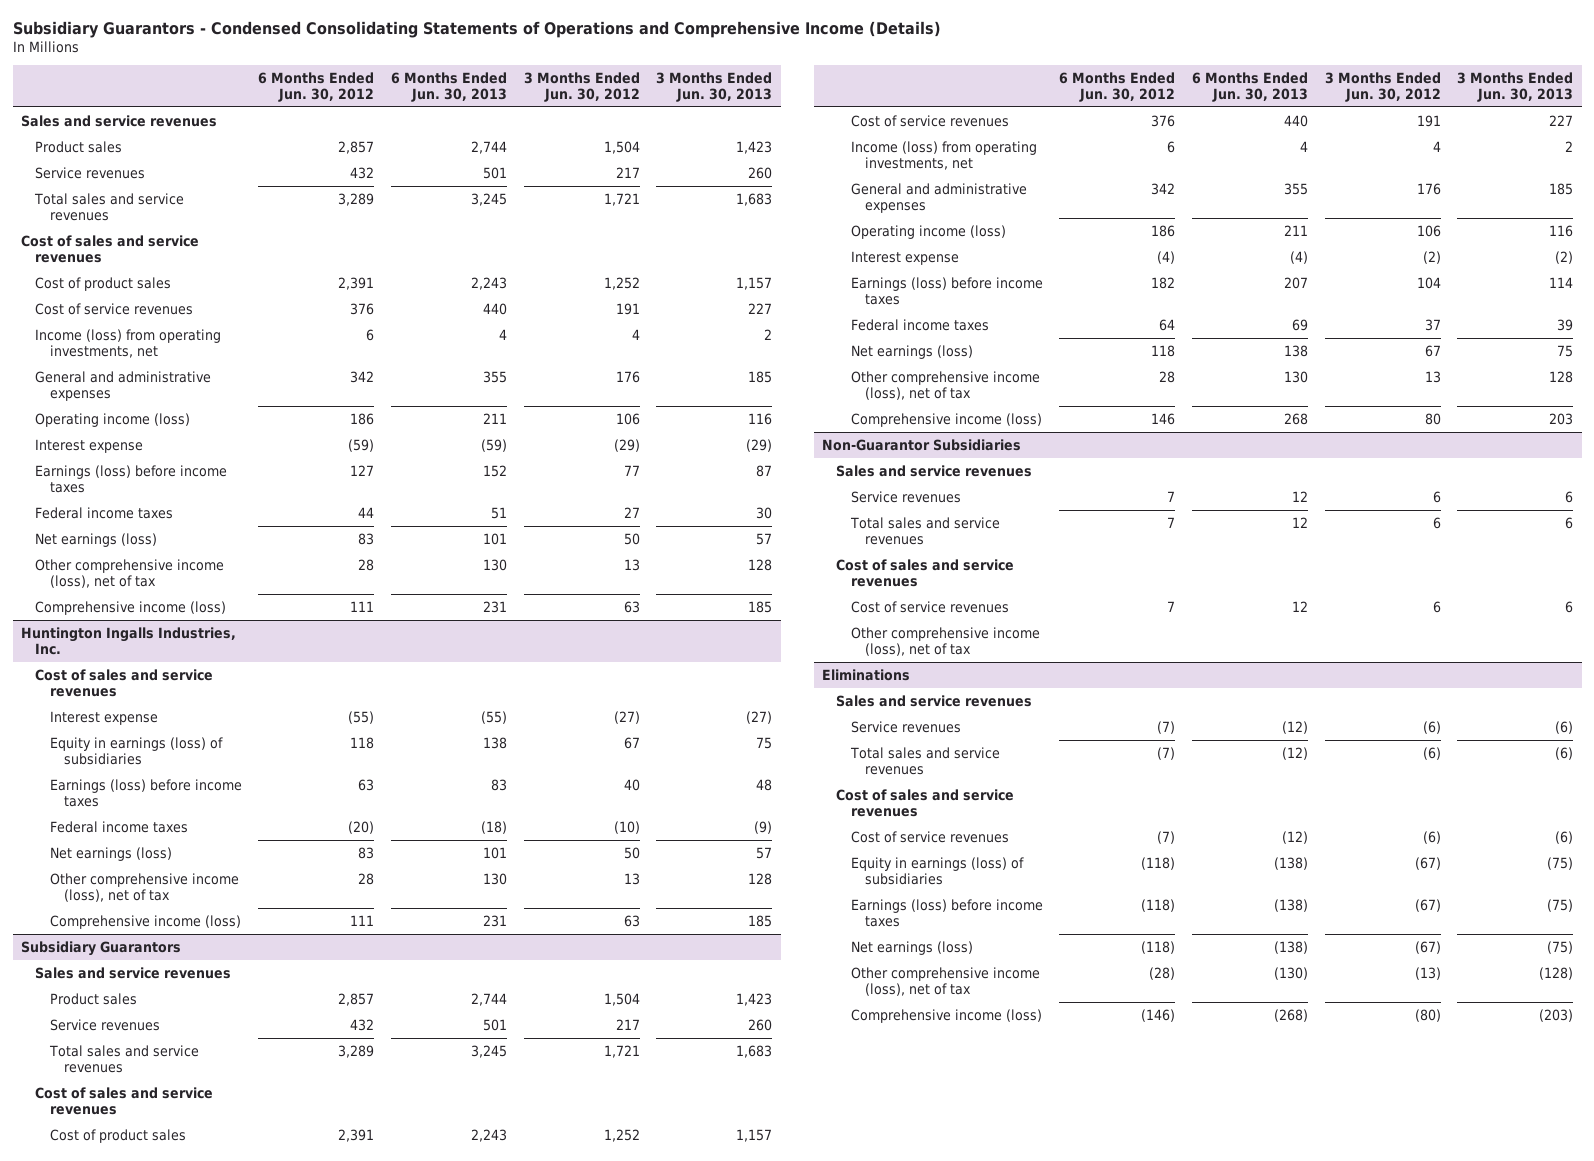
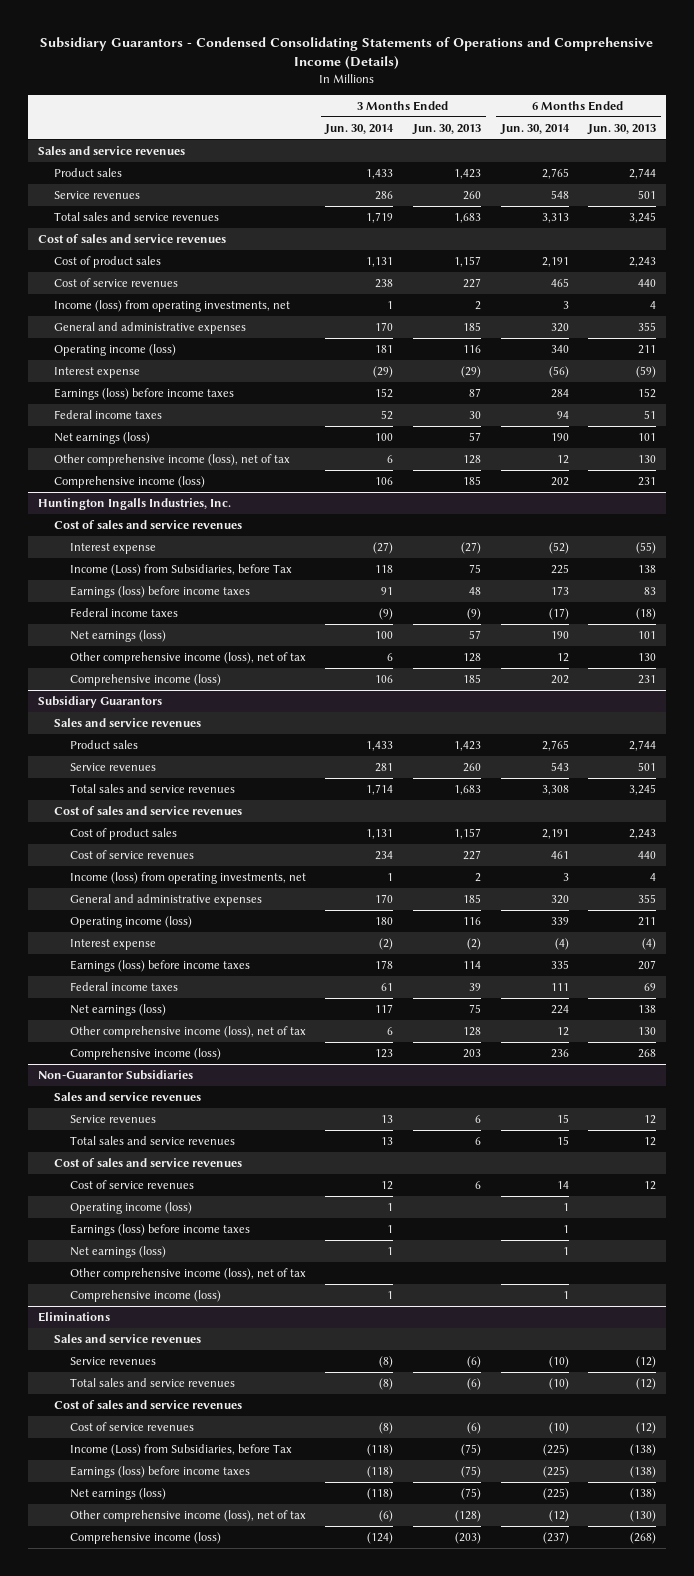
[258,71,375,102] 6 Months Ended Jun. 30, 2012 -> none
[523,71,640,102] 3 Months Ended Jun. 30, 2012 -> none
none -> [324,123,395,135] Jun. 30, 2014
none -> [499,123,570,135] Jun. 30, 2014
[49,736,223,765] Equity in earnings (loss) of subsidiaries -> [69,563,292,576] Income (Loss) from Subsidiaries, before Tax
none -> [69,1201,192,1214] Operating income (loss)
none -> [69,1223,250,1236] Earnings (loss) before income taxes
none -> [69,1245,166,1258] Net earnings (loss)
none -> [69,1289,221,1302] Comprehensive income (loss)
[850,856,1024,885] Equity in earnings (loss) of subsidiaries -> [69,1443,292,1456] Income (Loss) from Subsidiaries, before Tax

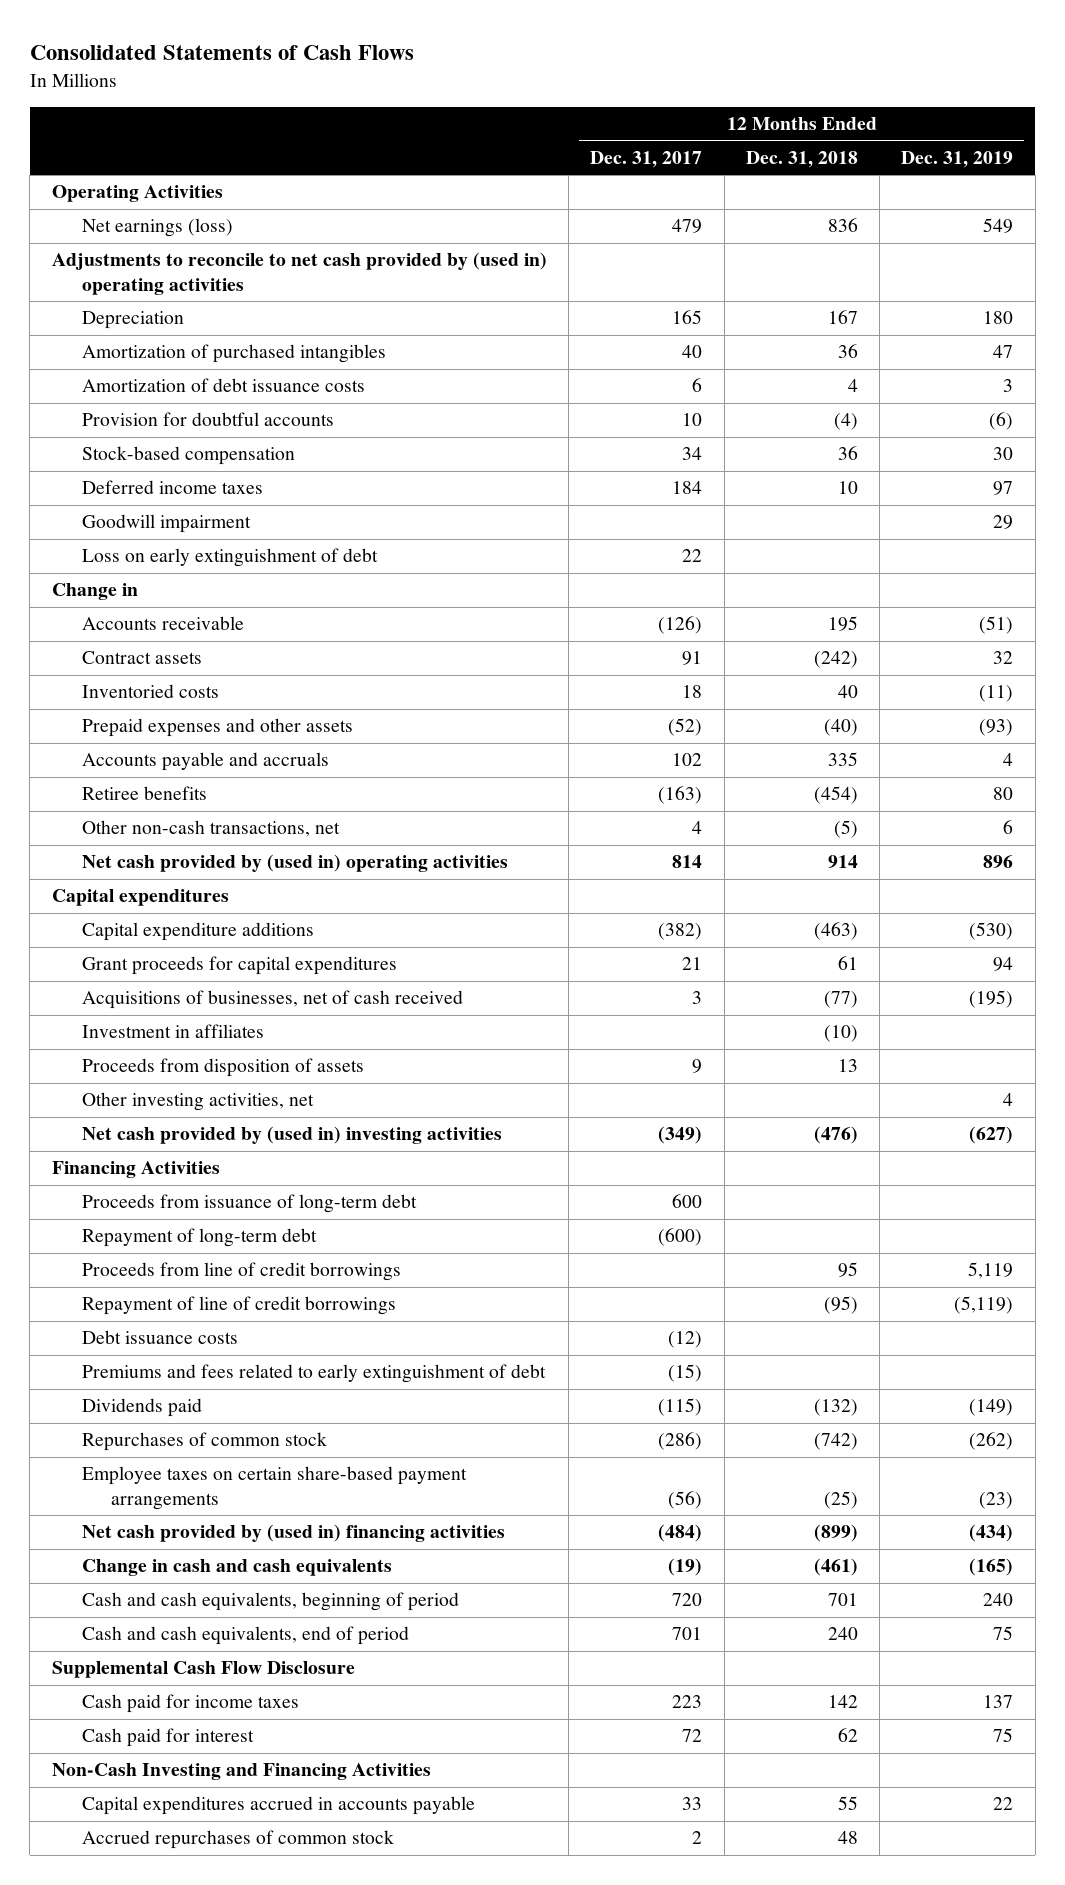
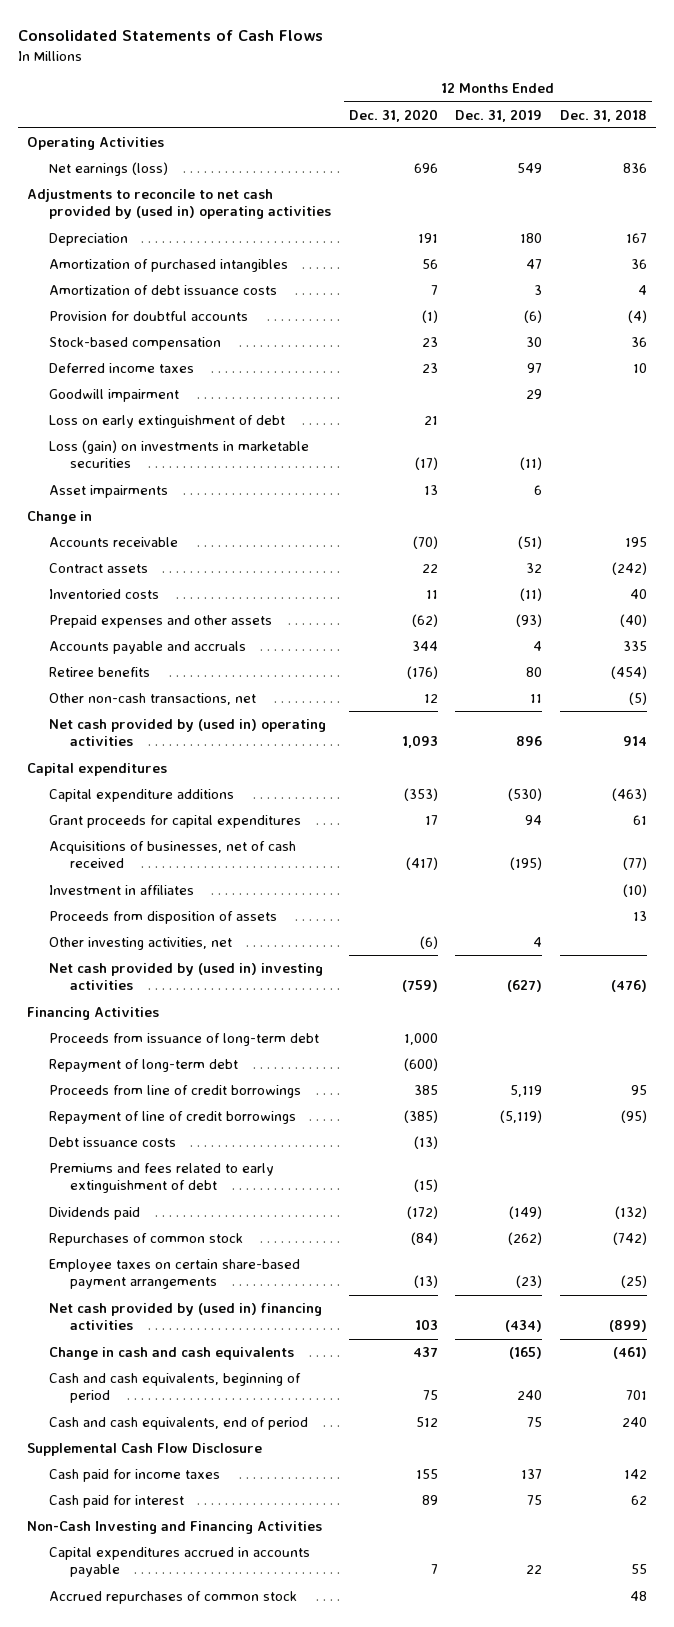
[590,150,703,168] Dec. 31, 2017 -> none
none -> [348,108,438,122] Dec. 31, 2020
none -> [48,440,309,469] Loss (gain) on investments in marketable securities
none -> [48,485,168,499] Asset impairments
[1003,820,1014,835] 6 -> [530,694,543,704] 11

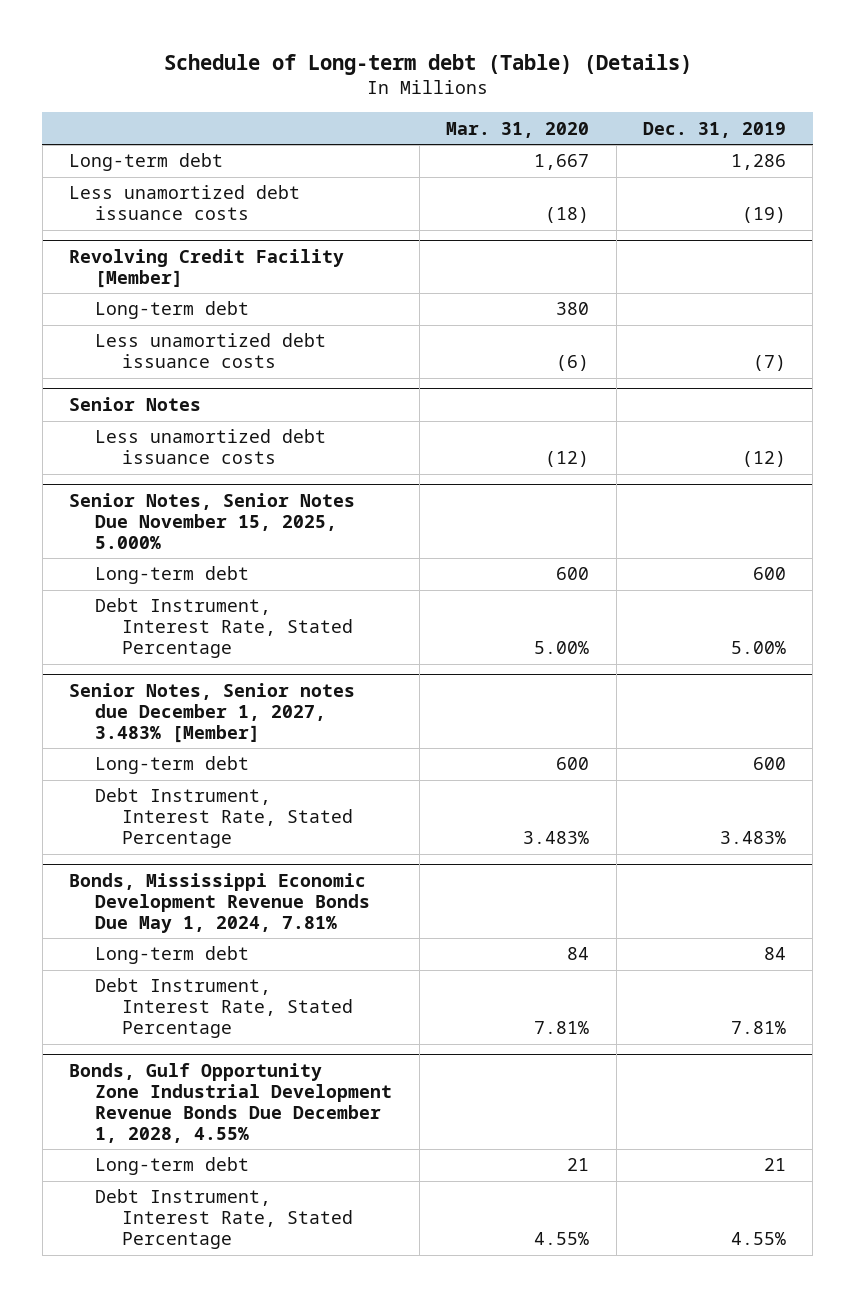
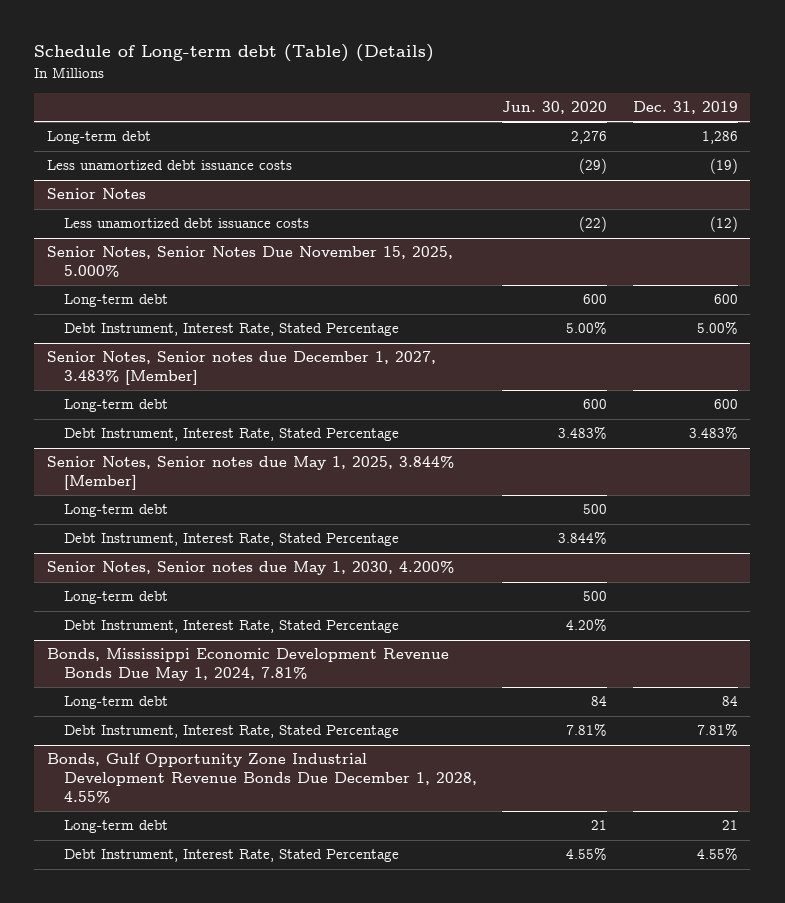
[446,121,590,138] Mar. 31, 2020 -> none
none -> [502,101,608,115] Jun. 30, 2020
[69,248,345,288] Revolving Credit Facility [Member] -> none
[95,301,250,320] Long-term debt -> none
[95,333,327,369] Less unamortized debt issuance costs -> none
none -> [47,456,455,491] Senior Notes, Senior notes due May 1, 2025, 3.844% [Member]
none -> [63,504,168,518] Long-term debt
none -> [63,533,399,547] Debt Instrument, Interest Rate, Stated Percentage
none -> [47,561,455,576] Senior Notes, Senior notes due May 1, 2030, 4.200%
none -> [63,591,168,605] Long-term debt
none -> [63,620,399,634] Debt Instrument, Interest Rate, Stated Percentage

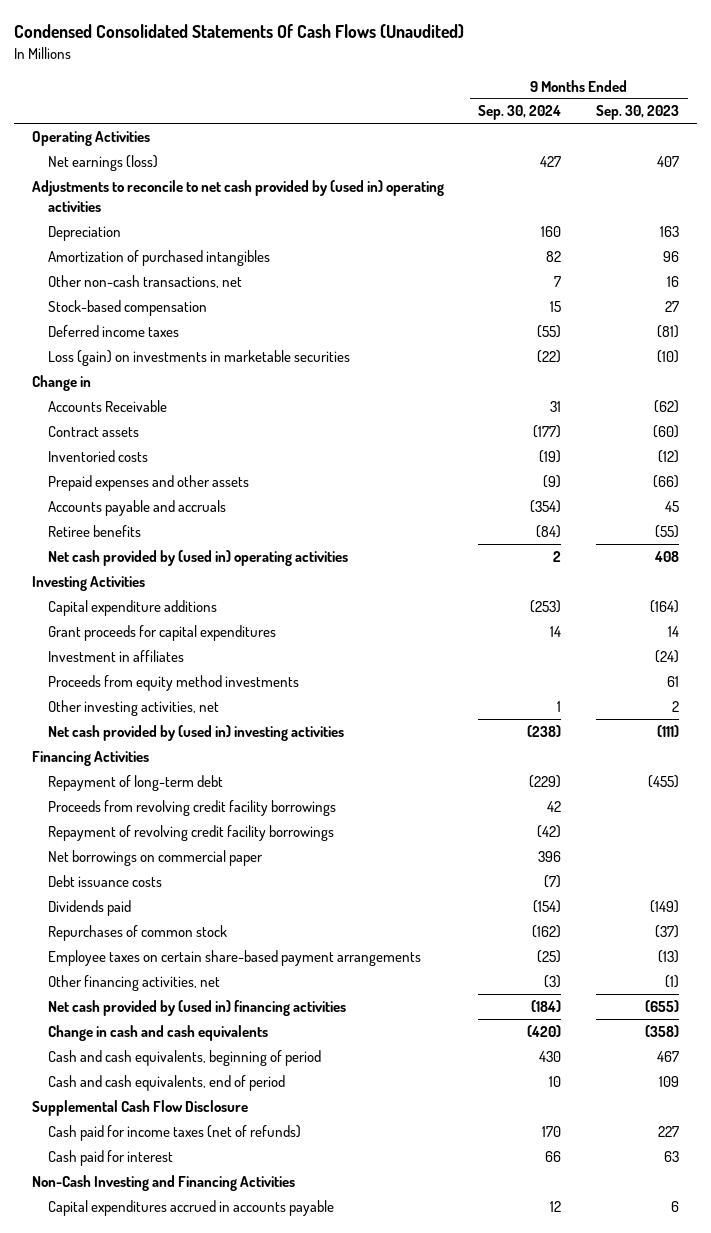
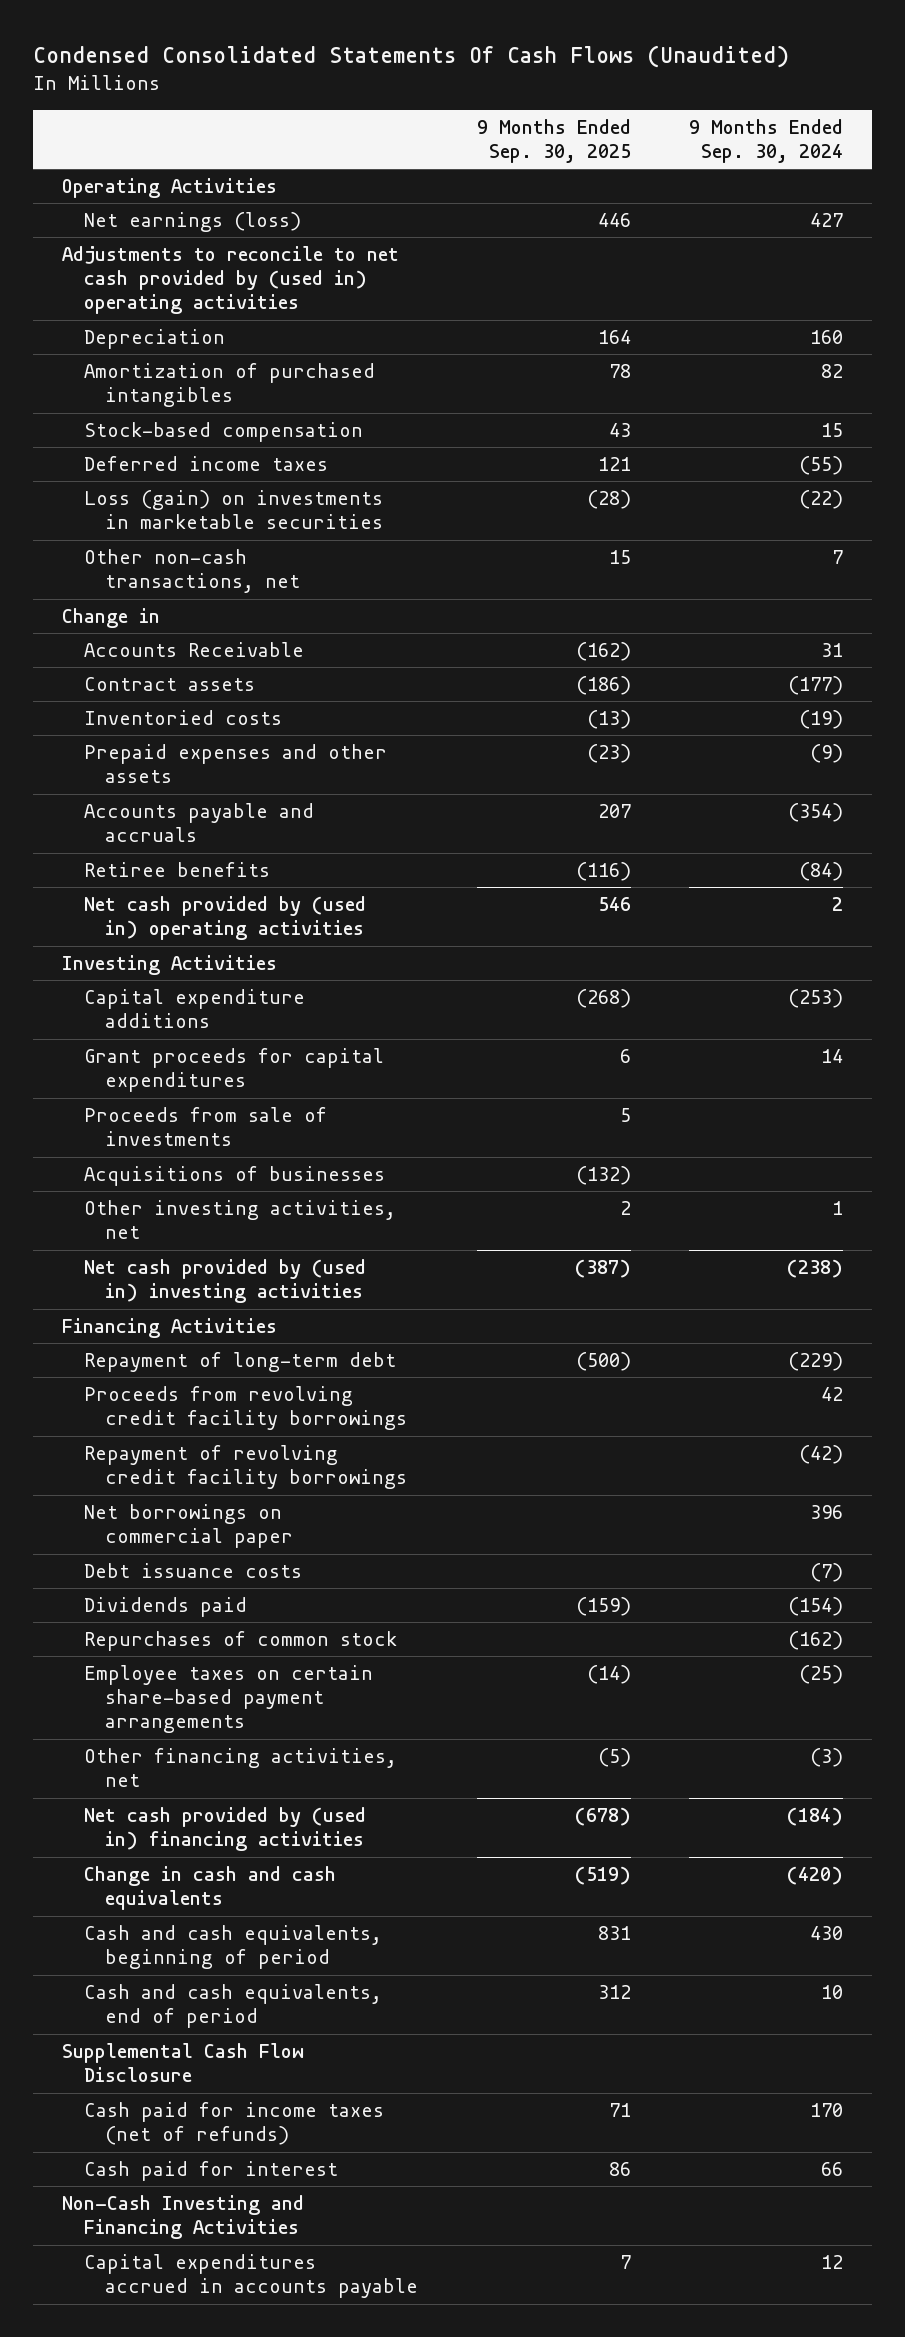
[596,105,680,121] Sep. 30, 2023 -> none
none -> [476,118,631,164] 9 Months Ended Sep. 30, 2025
[48,274,243,288] Other non-cash transactions, net -> [83,549,301,594] Other non-cash transactions, net
[48,649,185,662] Investment in affiliates -> none
[48,674,300,691] Proceeds from equity method investments -> none
none -> [83,1107,327,1147] Proceeds from sale of investments
none -> [83,1166,385,1187] Acquisitions of businesses

